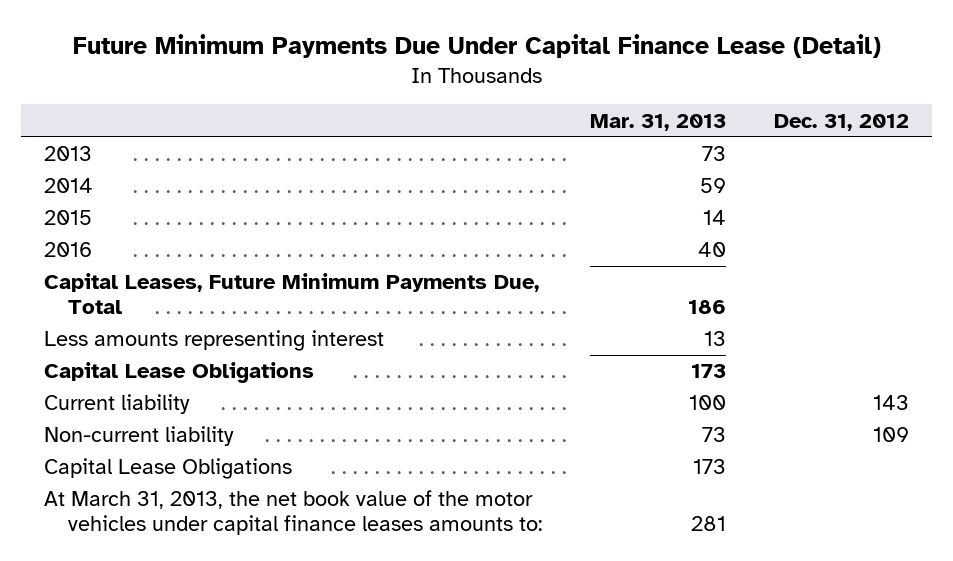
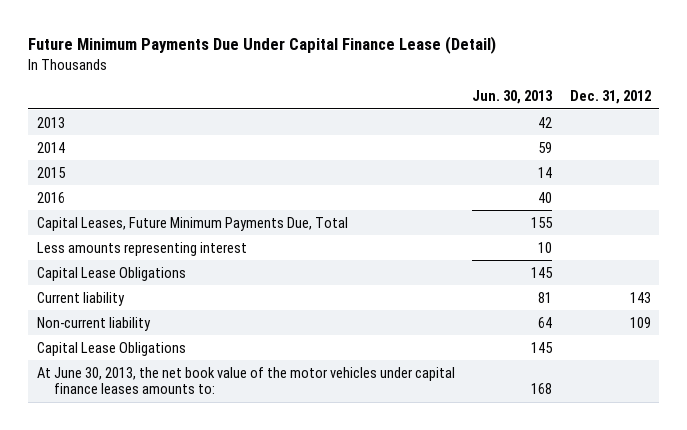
[590,113,727,131] Mar. 31, 2013 -> none
none -> [472,90,554,105] Jun. 30, 2013
[44,490,544,536] At March 31, 2013, the net book value of the motor vehicles under capital finance leases amounts to: -> [36,366,455,395] At June 30, 2013, the net book value of the motor vehicles under capital finance leases amounts to:

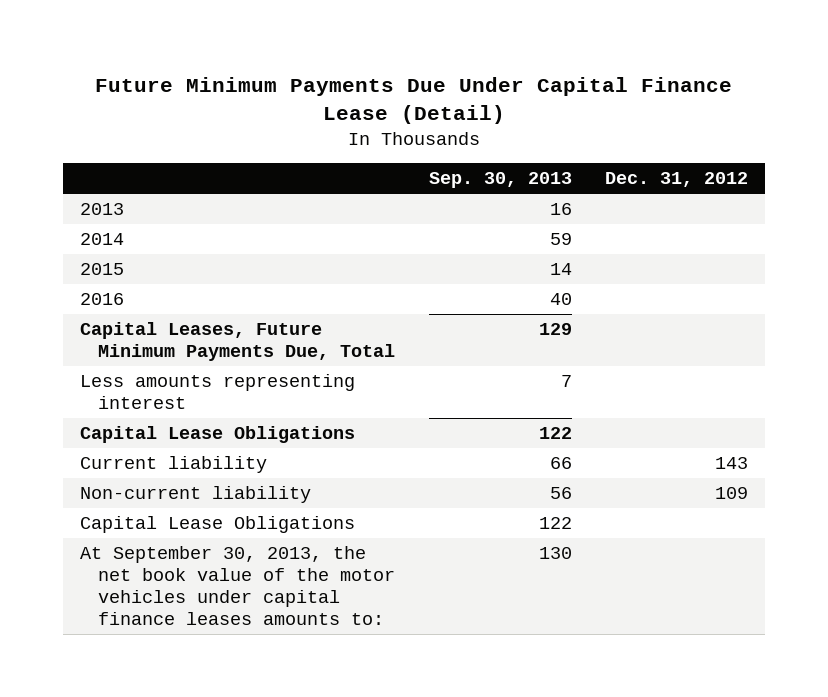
[472,90,554,105] Jun. 30, 2013 -> none
none -> [428,172,572,189] Sep. 30, 2013
[36,366,455,395] At June 30, 2013, the net book value of the motor vehicles under capital finance leases amounts to: -> [80,545,396,626] At September 30, 2013, the net book value of the motor vehicles under capital finance leases amounts to:

